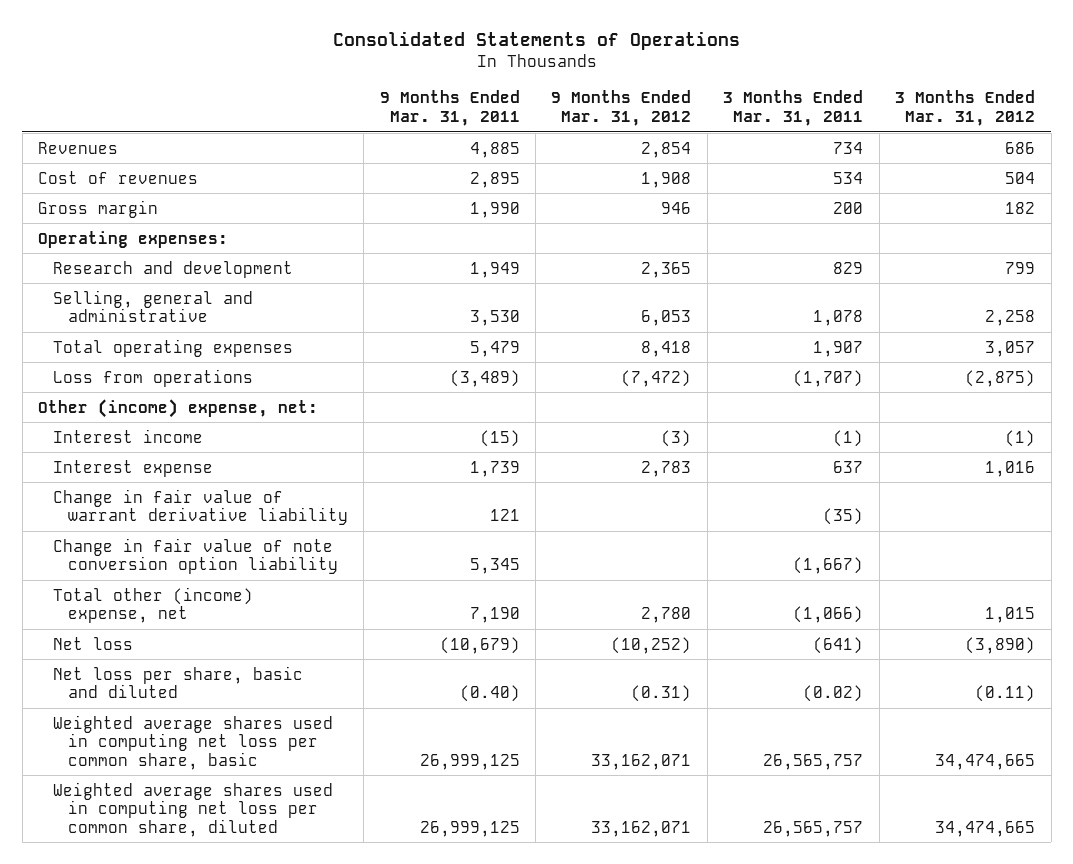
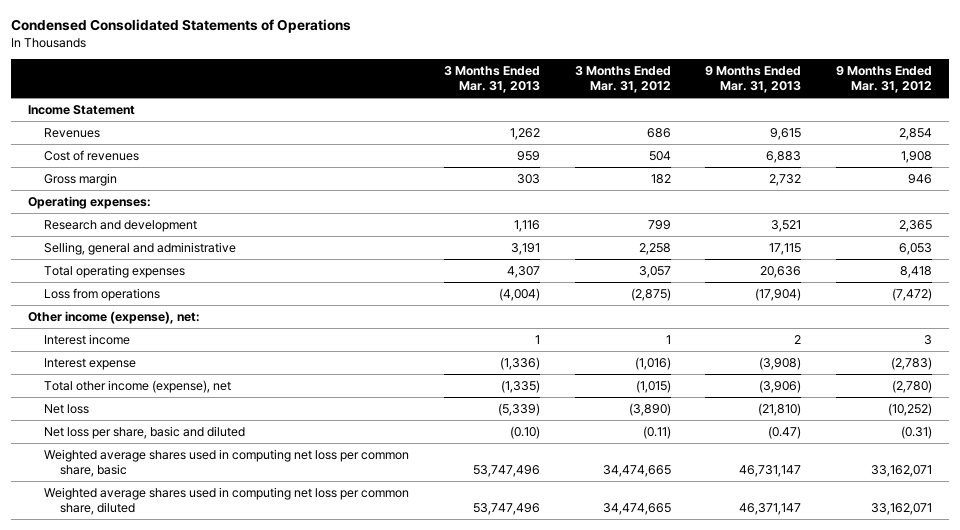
[332,31,740,51] Consolidated Statements of Operations -> [10,18,351,33] Condensed Consolidated Statements of Operations
[379,90,520,126] 9 Months Ended Mar. 31, 2011 -> none
[723,90,864,126] 3 Months Ended Mar. 31, 2011 -> none
none -> [443,65,540,94] 3 Months Ended Mar. 31, 2013
none -> [705,65,802,94] 9 Months Ended Mar. 31, 2013
none -> [28,104,136,115] Income Statement
[52,488,348,526] Change in fair value of warrant derivative liability -> none
[52,537,338,575] Change in fair value of note conversion option liability -> none
[38,398,319,418] Other (income) expense, net: -> [28,310,201,324] Other income (expense), net:
[661,429,692,447] (3) -> [924,334,933,345] 3
[1005,429,1036,447] (1) -> [665,334,671,344] 1
[641,460,692,477] 2,783 -> [891,356,933,370] (2,783)
[985,460,1036,477] 1,016 -> [634,356,671,370] (1,016)
[52,586,253,624] Total other (income) expense, net -> [44,379,232,393] Total other income (expense), net
[641,607,692,624] 2,780 -> [892,379,933,393] (2,780)
[985,607,1036,624] 1,015 -> [635,379,671,393] (1,015)

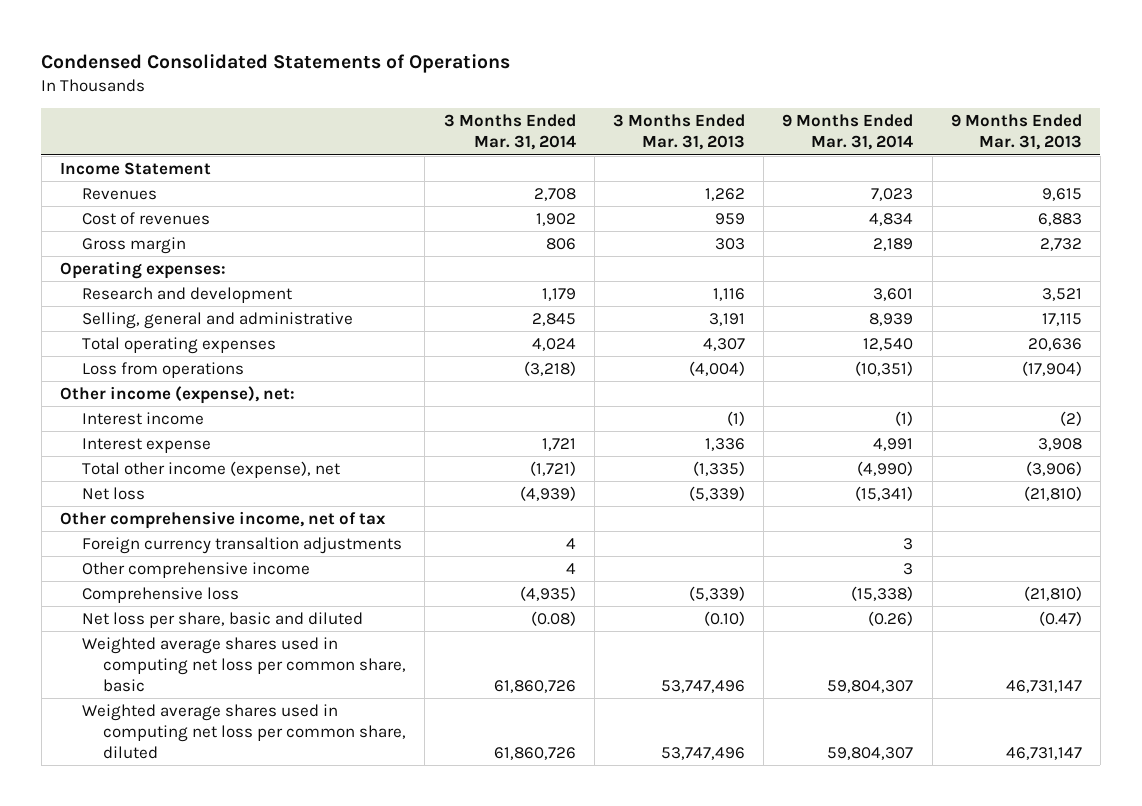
[574,65,671,94] 3 Months Ended Mar. 31, 2012 -> none
[836,65,933,94] 9 Months Ended Mar. 31, 2012 -> none
none -> [443,114,576,151] 3 Months Ended Mar. 31, 2014
none -> [782,114,914,151] 9 Months Ended Mar. 31, 2014
[534,334,540,344] 1 -> [727,411,746,427] (1)
[794,334,802,344] 2 -> [1059,411,1082,427] (2)
[499,356,540,370] (1,336) -> [705,438,746,452] 1,336
[759,356,802,370] (3,908) -> [1037,438,1082,452] 3,908
none -> [60,511,387,530] Other comprehensive income, net of tax
none -> [81,537,402,555] Foreign currency transaltion adjustments
none -> [81,562,310,579] Other comprehensive income
none -> [81,587,239,604] Comprehensive loss
[739,503,802,516] 46,371,147 -> [1005,746,1082,760] 46,731,147

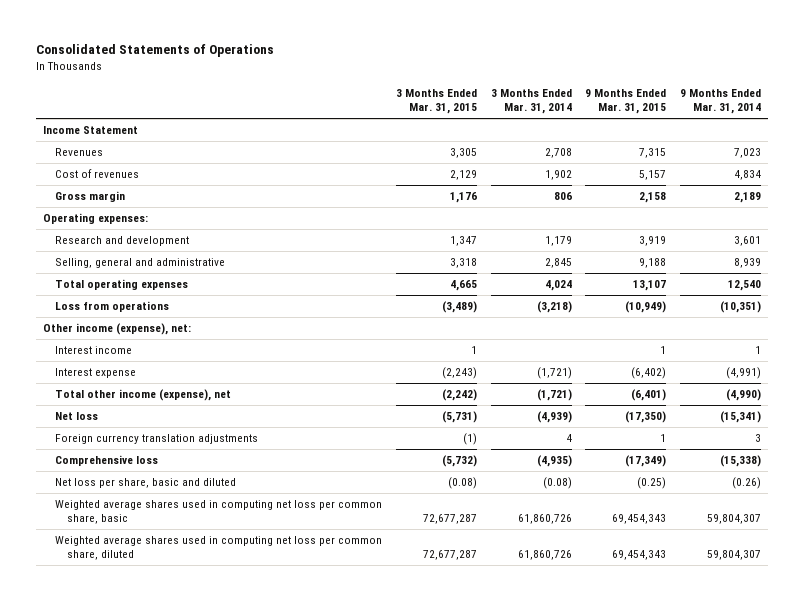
[41,54,511,74] Condensed Consolidated Statements of Operations -> [36,44,275,58] Consolidated Statements of Operations
[613,114,746,151] 3 Months Ended Mar. 31, 2013 -> none
[950,114,1082,151] 9 Months Ended Mar. 31, 2013 -> none
none -> [395,89,477,115] 3 Months Ended Mar. 31, 2015
none -> [585,89,667,115] 9 Months Ended Mar. 31, 2015
[895,411,914,427] (1) -> [755,346,762,355] 1
[541,438,576,452] 1,721 -> [536,367,572,380] (1,721)
[873,438,914,452] 4,991 -> [726,367,762,380] (4,991)
[60,511,387,530] Other comprehensive income, net of tax -> none
[81,562,310,579] Other comprehensive income -> none
[81,537,402,555] Foreign currency transaltion adjustments -> [54,434,258,445] Foreign currency translation adjustments

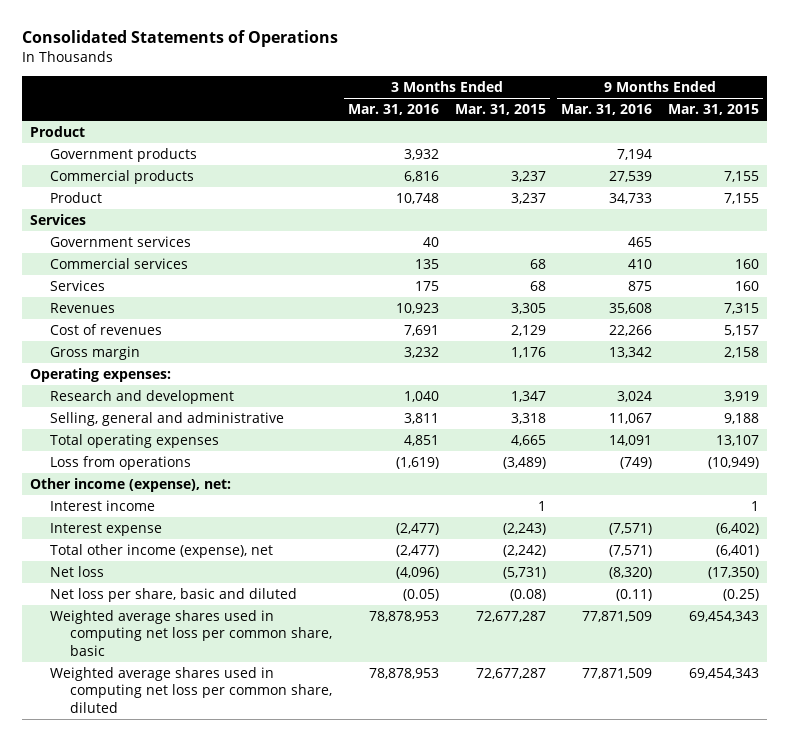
[490,89,572,115] 3 Months Ended Mar. 31, 2014 -> none
[680,89,762,115] 9 Months Ended Mar. 31, 2014 -> none
none -> [348,104,440,116] Mar. 31, 2016
none -> [561,104,653,116] Mar. 31, 2016
[42,126,138,135] Income Statement -> none
none -> [29,126,85,138] Product
none -> [50,148,198,163] Government products
none -> [50,170,195,185] Commercial products
none -> [50,192,103,204] Product
none -> [29,214,86,226] Services
none -> [50,236,192,248] Government services
none -> [50,258,189,270] Commercial services
none -> [50,280,106,292] Services
[54,434,258,445] Foreign currency translation adjustments -> none
[54,455,158,467] Comprehensive loss -> none

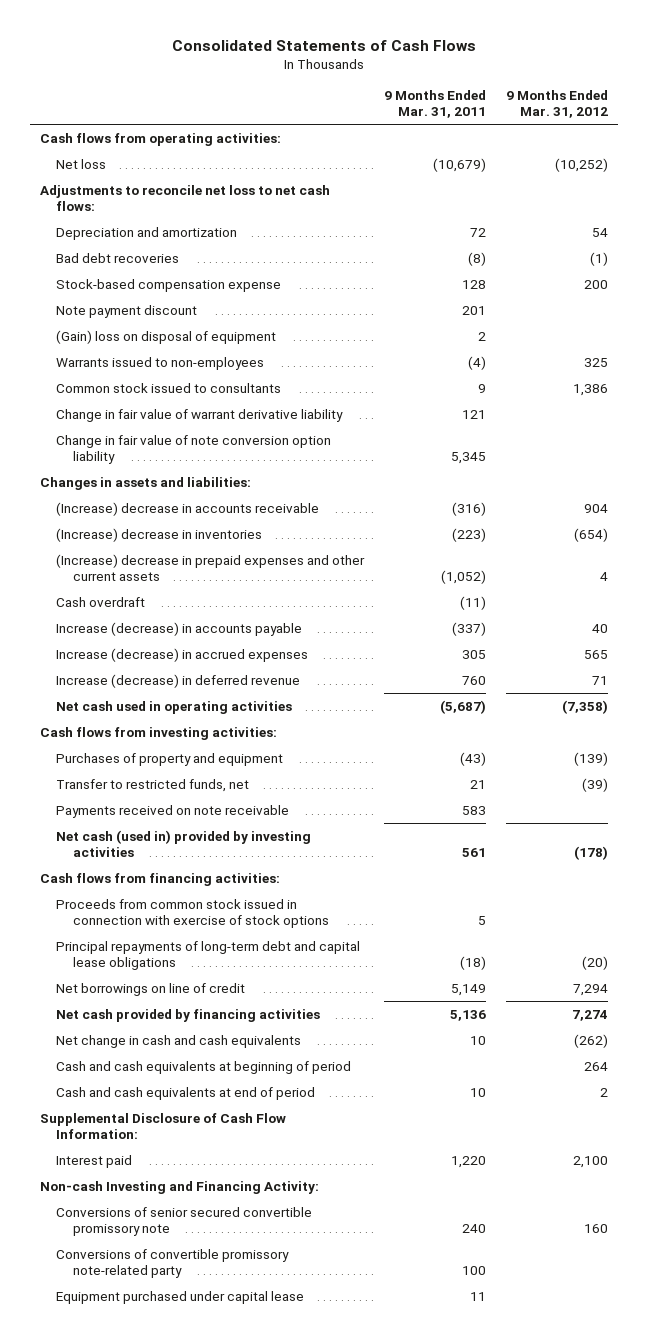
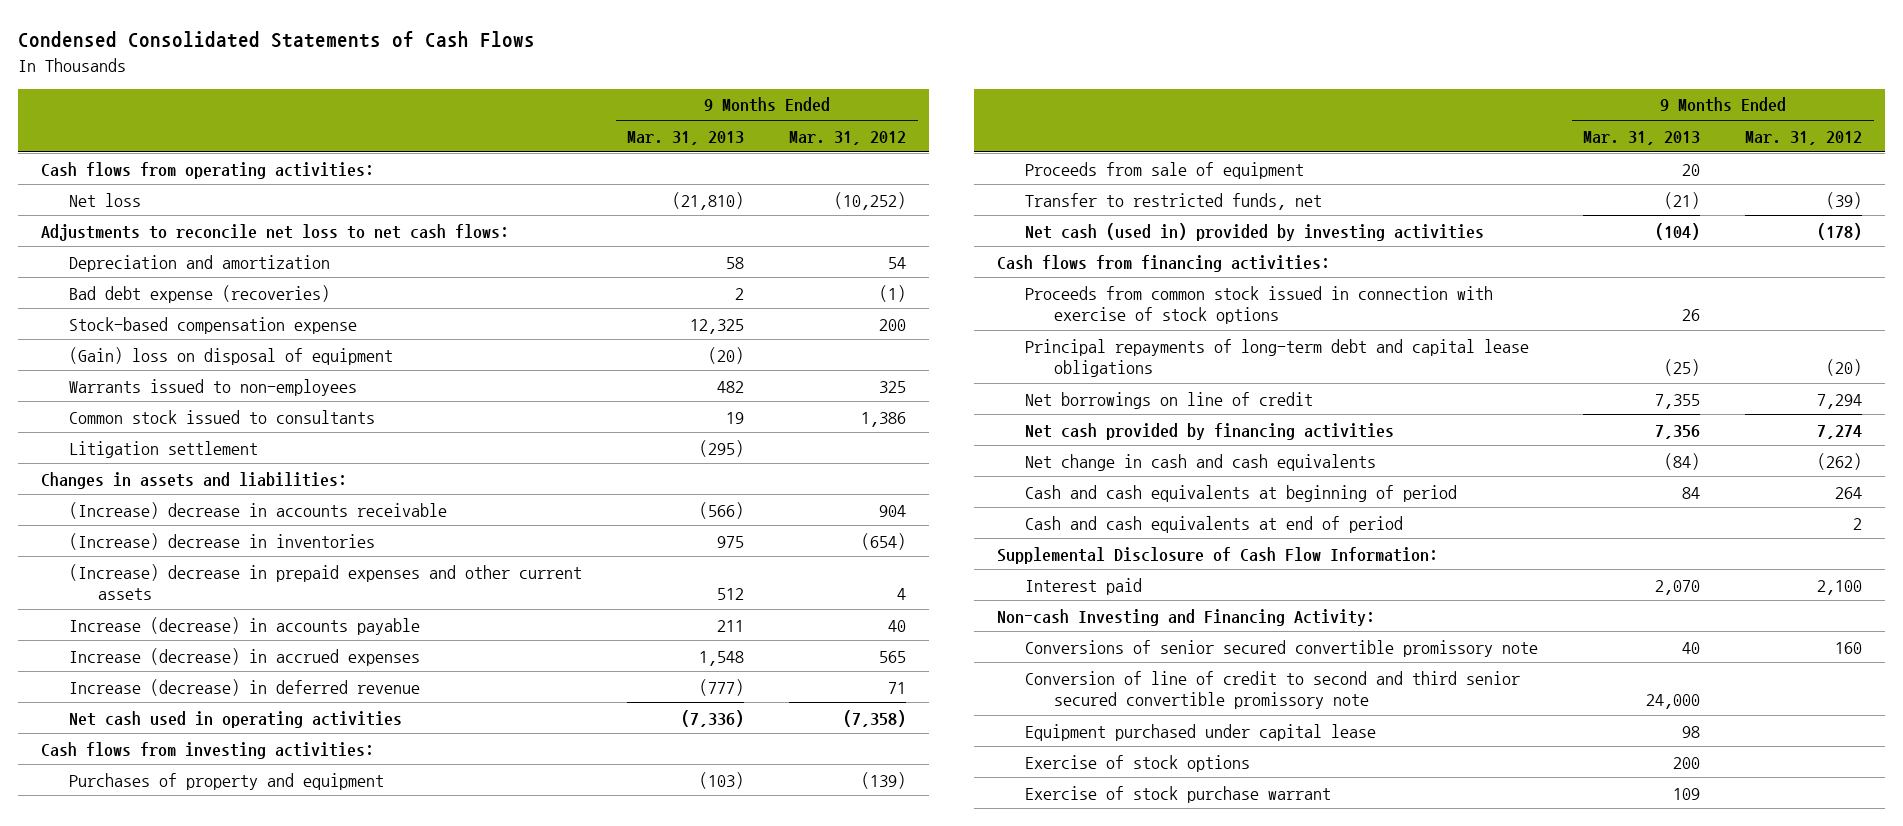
[171,39,476,51] Consolidated Statements of Cash Flows -> [18,31,536,49] Condensed Consolidated Statements of Cash Flows
[384,89,487,119] 9 Months Ended Mar. 31, 2011 -> none
none -> [627,130,745,145] Mar. 31, 2013
[56,252,180,263] Bad debt recoveries -> [69,284,331,303] Bad debt expense (recoveries)
[56,304,198,318] Note payment discount -> none
[56,408,344,422] Change in fair value of warrant derivative liability -> none
[56,434,332,465] Change in fair value of note conversion option liability -> none
none -> [69,440,259,458] Litigation settlement
[56,596,146,607] Cash overdraft -> none
none -> [1025,161,1305,179] Proceeds from sale of equipment
[56,804,290,818] Payments received on note receivable -> none
[56,1248,290,1279] Conversions of convertible promissory note-related party -> none
none -> [1025,670,1521,709] Conversion of line of credit to second and third senior secured convertible promissory note
none -> [1025,754,1251,772] Exercise of stock options
none -> [1025,785,1332,803] Exercise of stock purchase warrant

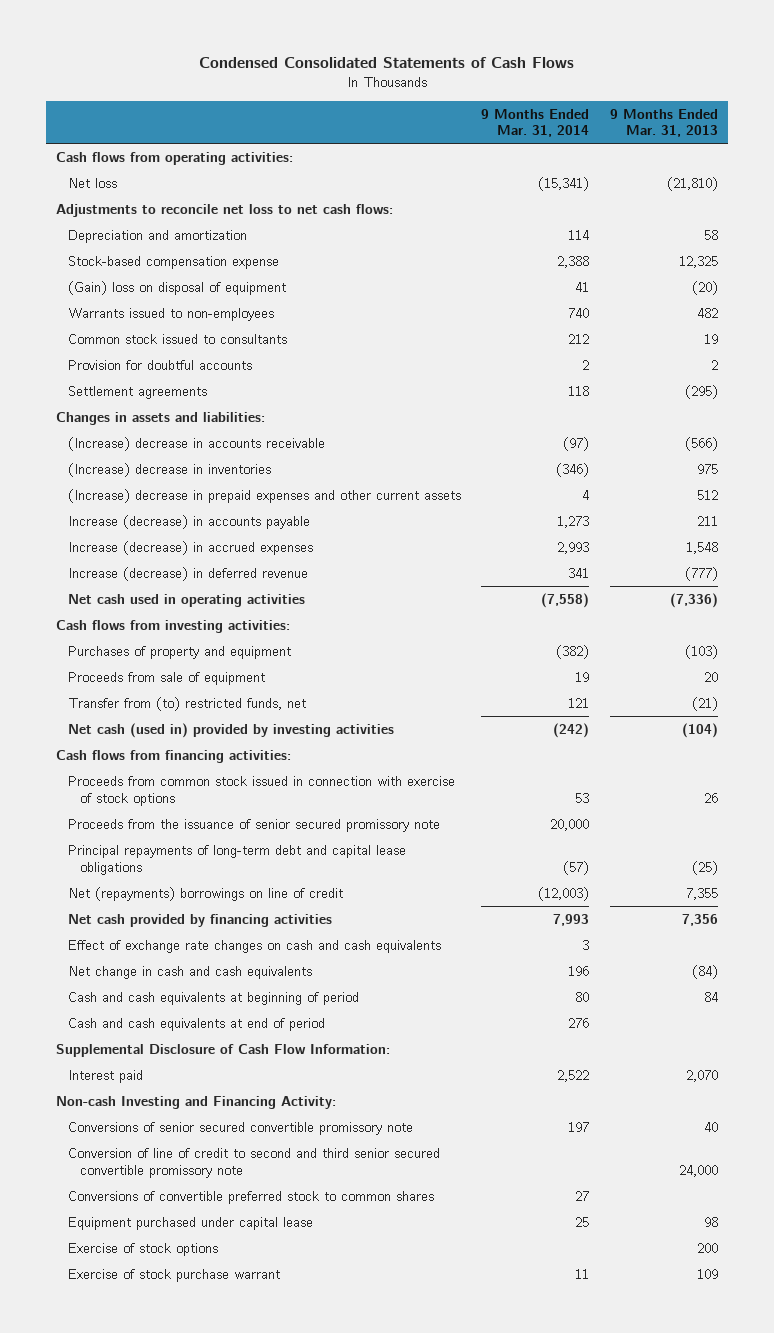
[789,130,907,145] Mar. 31, 2012 -> none
none -> [481,108,590,138] 9 Months Ended Mar. 31, 2014
[69,284,331,303] Bad debt expense (recoveries) -> none
none -> [67,359,252,370] Provision for doubtful accounts
[69,440,259,458] Litigation settlement -> [67,385,207,399] Settlement agreements
[1025,192,1323,210] Transfer to restricted funds, net -> [67,696,306,711] Transfer from (to) restricted funds, net
none -> [67,818,440,832] Proceeds from the issuance of senior secured promissory note
[1025,391,1314,409] Net borrowings on line of credit -> [67,886,343,901] Net (repayments) borrowings on line of credit
none -> [67,939,441,953] Effect of exchange rate changes on cash and cash equivalents
none -> [67,1190,434,1204] Conversions of convertible preferred stock to common shares

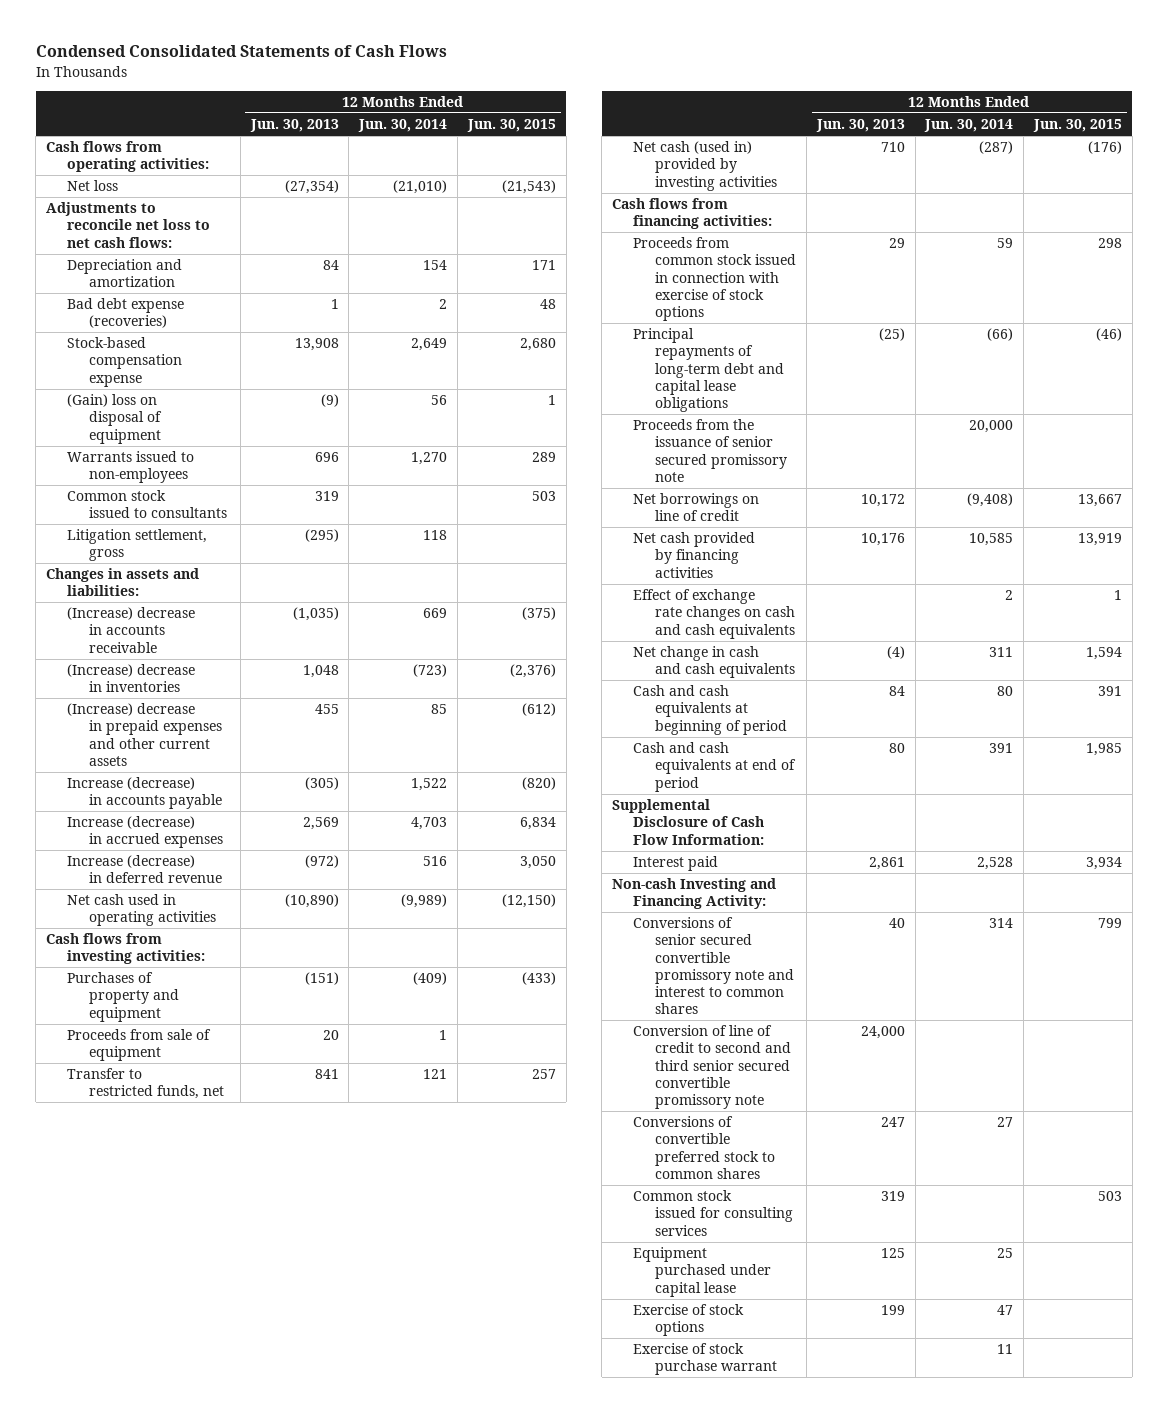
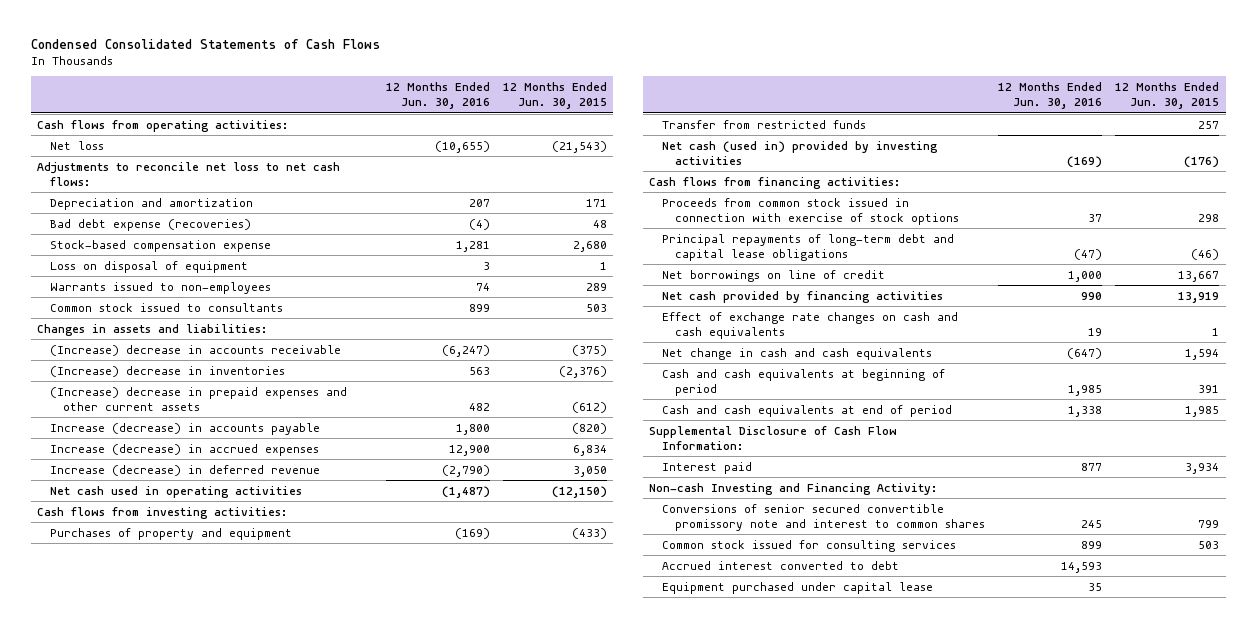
[249,119,339,133] Jun. 30, 2013 -> none
[358,119,448,133] Jun. 30, 2014 -> none
none -> [385,82,490,110] 12 Months Ended Jun. 30, 2016
[67,394,162,444] (Gain) loss on disposal of equipment -> [49,260,248,273] Loss on disposal of equipment
[67,529,208,562] Litigation settlement, gross -> none
[67,1029,212,1062] Proceeds from sale of equipment -> none
[67,1068,224,1100] Transfer to restricted funds, net -> [662,119,867,129] Transfer from restricted funds
[633,419,788,482] Proceeds from the issuance of senior secured promissory note -> none
[633,1025,792,1110] Conversion of line of credit to second and third senior secured convertible promissory note -> none
[633,1116,776,1179] Conversions of convertible preferred stock to common shares -> none
none -> [662,560,900,570] Accrued interest converted to debt
[633,1304,745,1337] Exercise of stock options -> none
[633,1343,778,1376] Exercise of stock purchase warrant -> none

